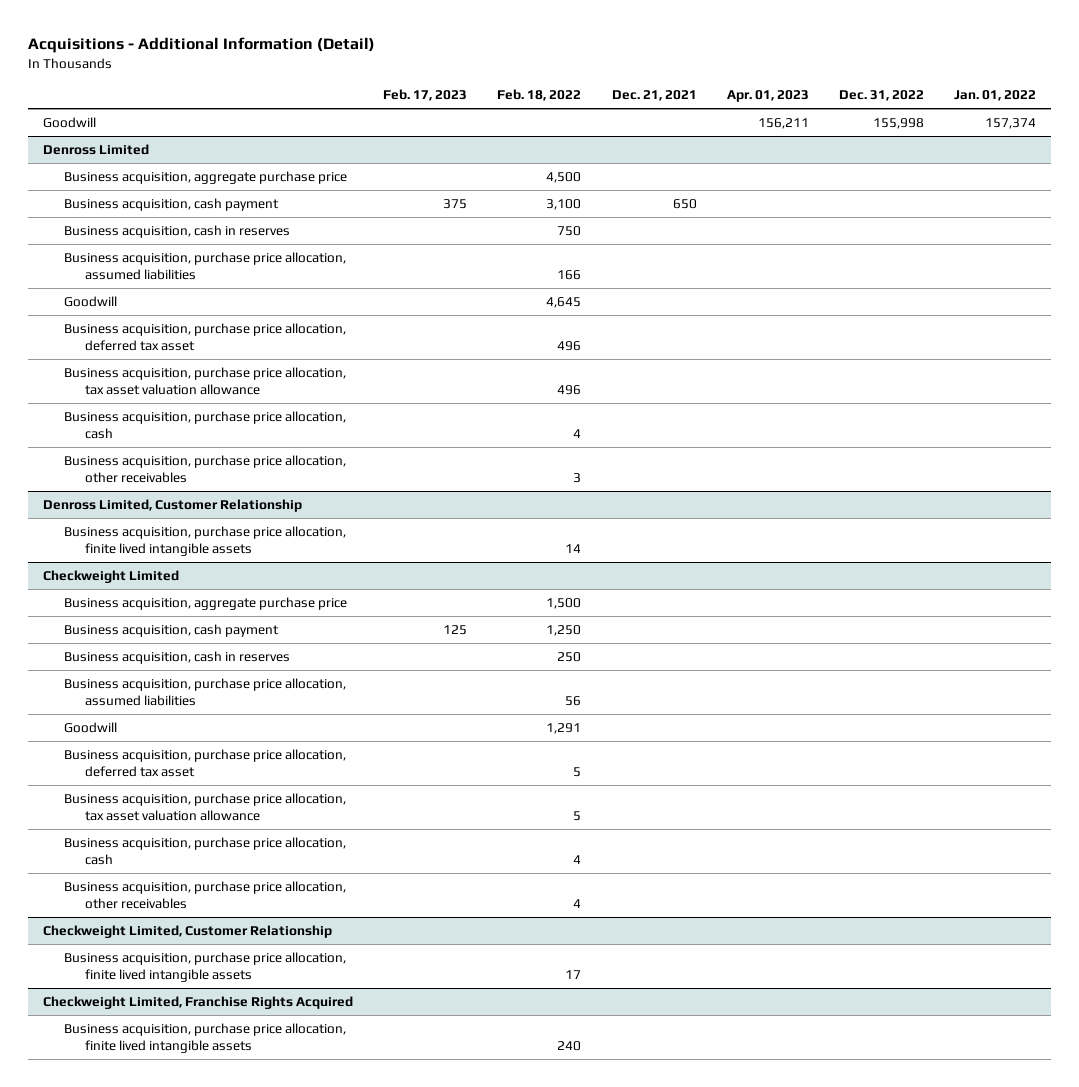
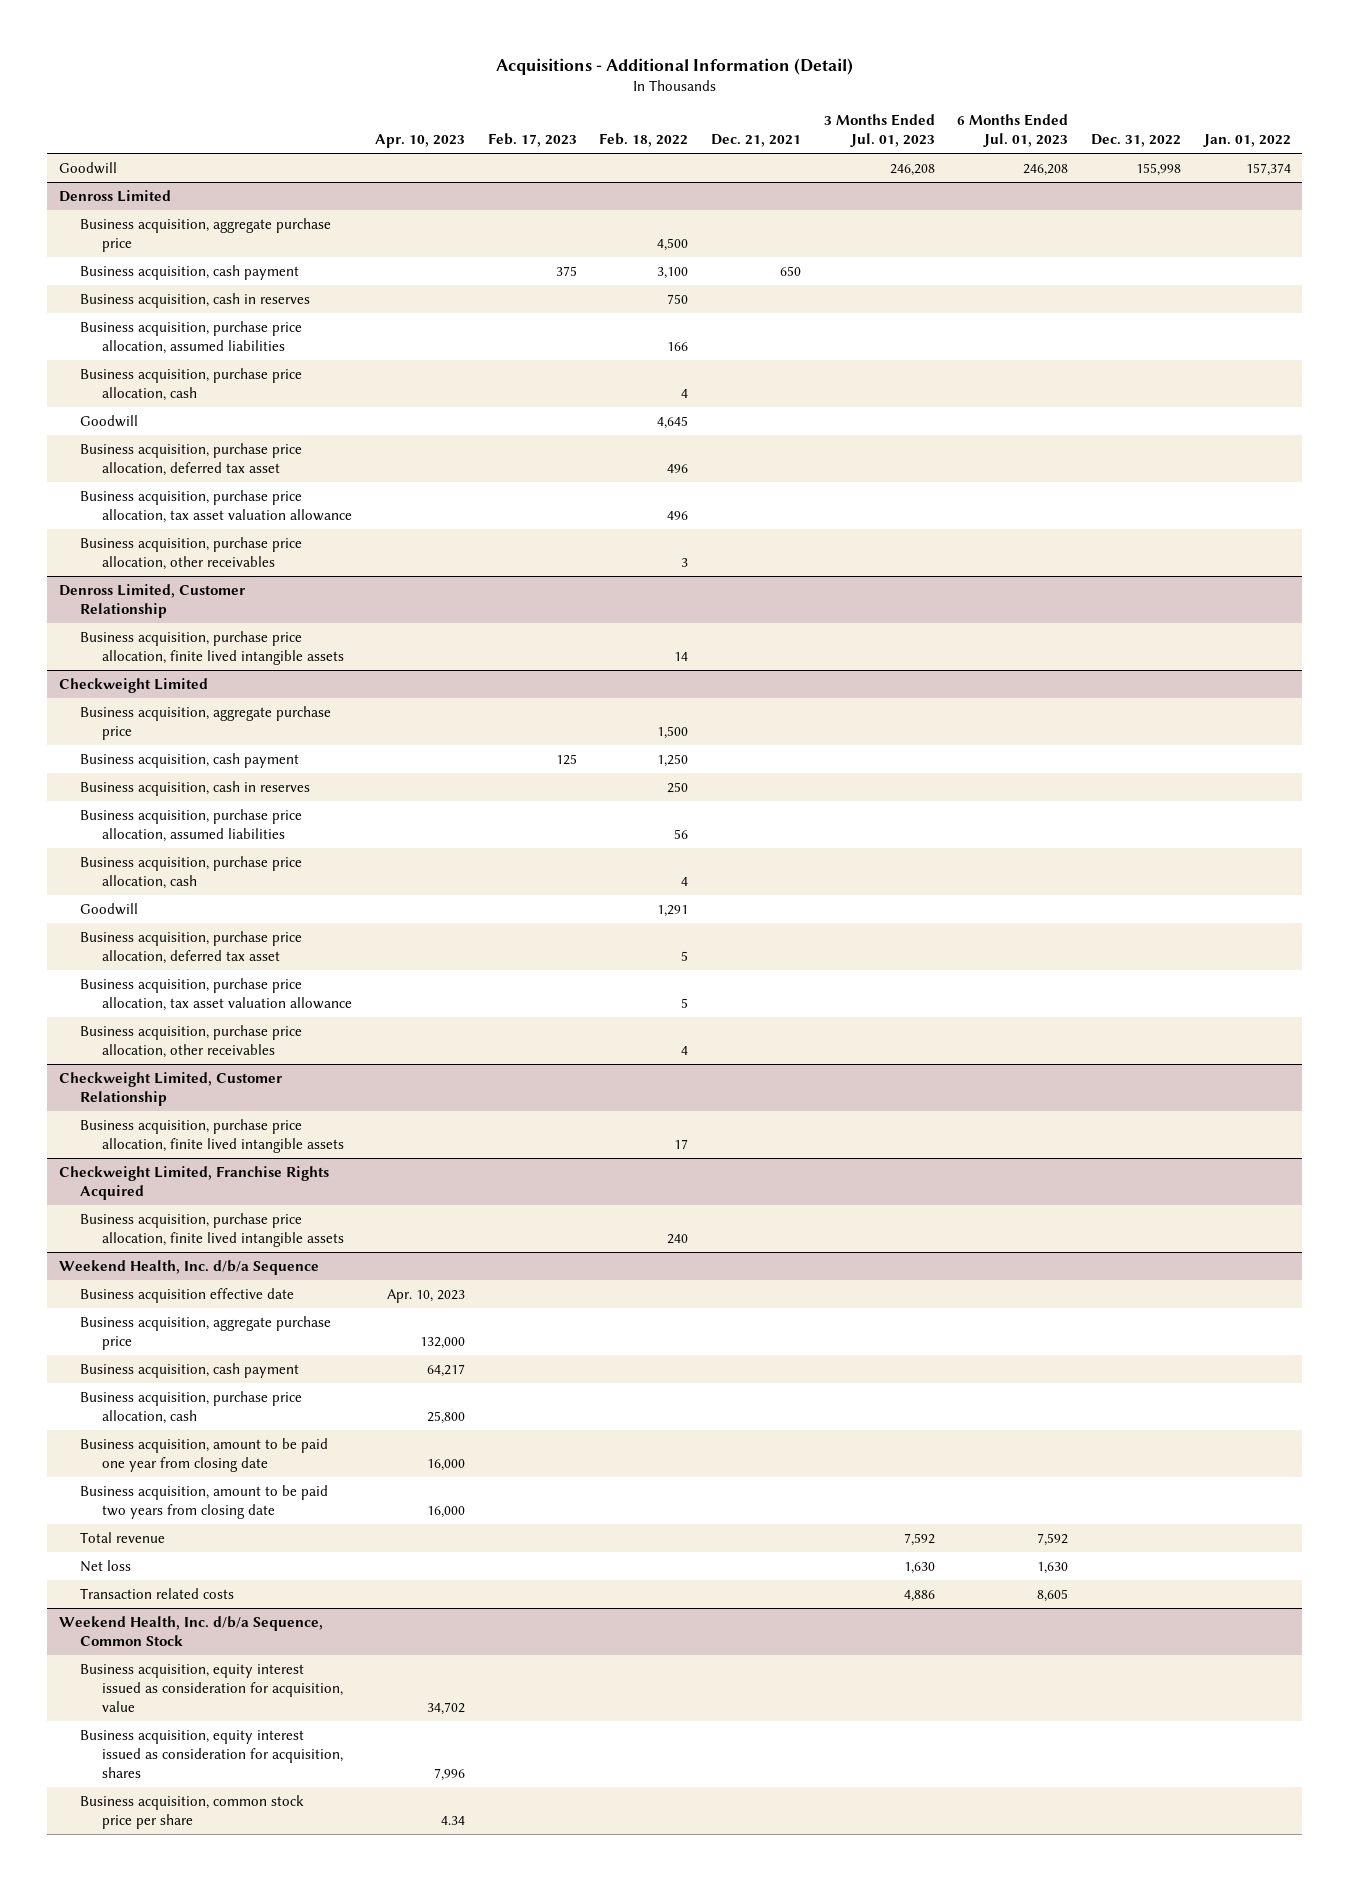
[726,90,809,103] Apr. 01, 2023 -> none
none -> [374,134,465,149] Apr. 10, 2023
none -> [823,114,935,148] 3 Months Ended Jul. 01, 2023
none -> [957,114,1069,148] 6 Months Ended Jul. 01, 2023
[63,410,346,439] Business acquisition, purchase price allocation, cash -> [80,367,303,401] Business acquisition, purchase price allocation, cash
[63,836,346,865] Business acquisition, purchase price allocation, cash -> [80,855,303,889] Business acquisition, purchase price allocation, cash
none -> [58,1259,319,1275] Weekend Health, Inc. d/b/a Sequence
none -> [80,1287,295,1303] Business acquisition effective date
none -> [80,1315,332,1350] Business acquisition, aggregate purchase price
none -> [80,1362,300,1378] Business acquisition, cash payment
none -> [80,1390,303,1424] Business acquisition, purchase price allocation, cash
none -> [80,1437,329,1472] Business acquisition, amount to be paid one year from closing date
none -> [80,1484,329,1519] Business acquisition, amount to be paid two years from closing date
none -> [80,1531,166,1543] Total revenue
none -> [80,1559,132,1572] Net loss
none -> [80,1587,235,1599] Transaction related costs
none -> [58,1615,323,1646] Weekend Health, Inc. d/b/a Sequence, Common Stock
none -> [80,1663,344,1712] Business acquisition, equity interest issued as consideration for acquisition, value
none -> [80,1729,344,1778] Business acquisition, equity interest issued as consideration for acquisition, shares
none -> [80,1794,305,1829] Business acquisition, common stock price per share

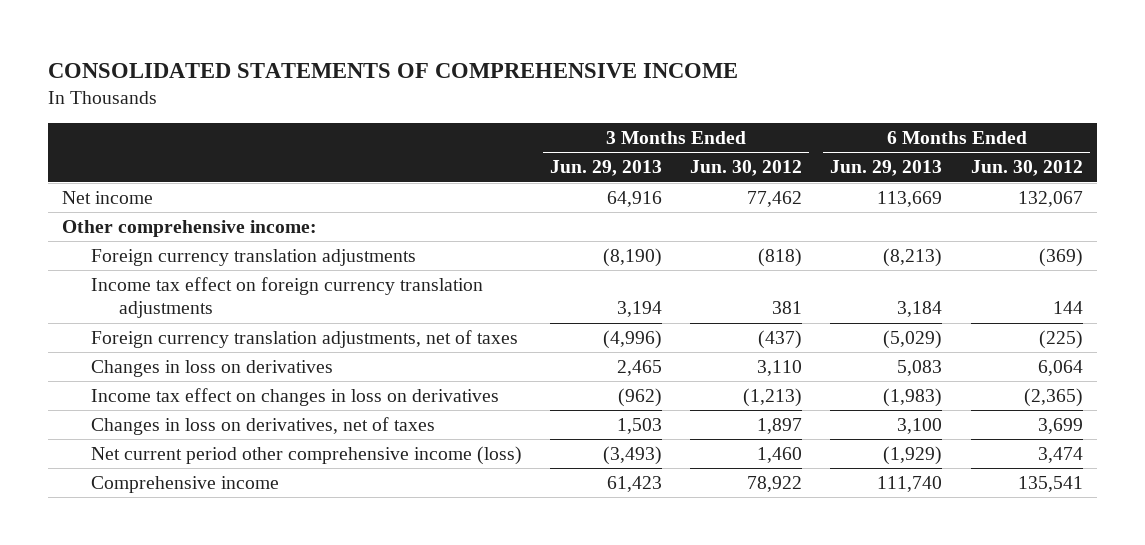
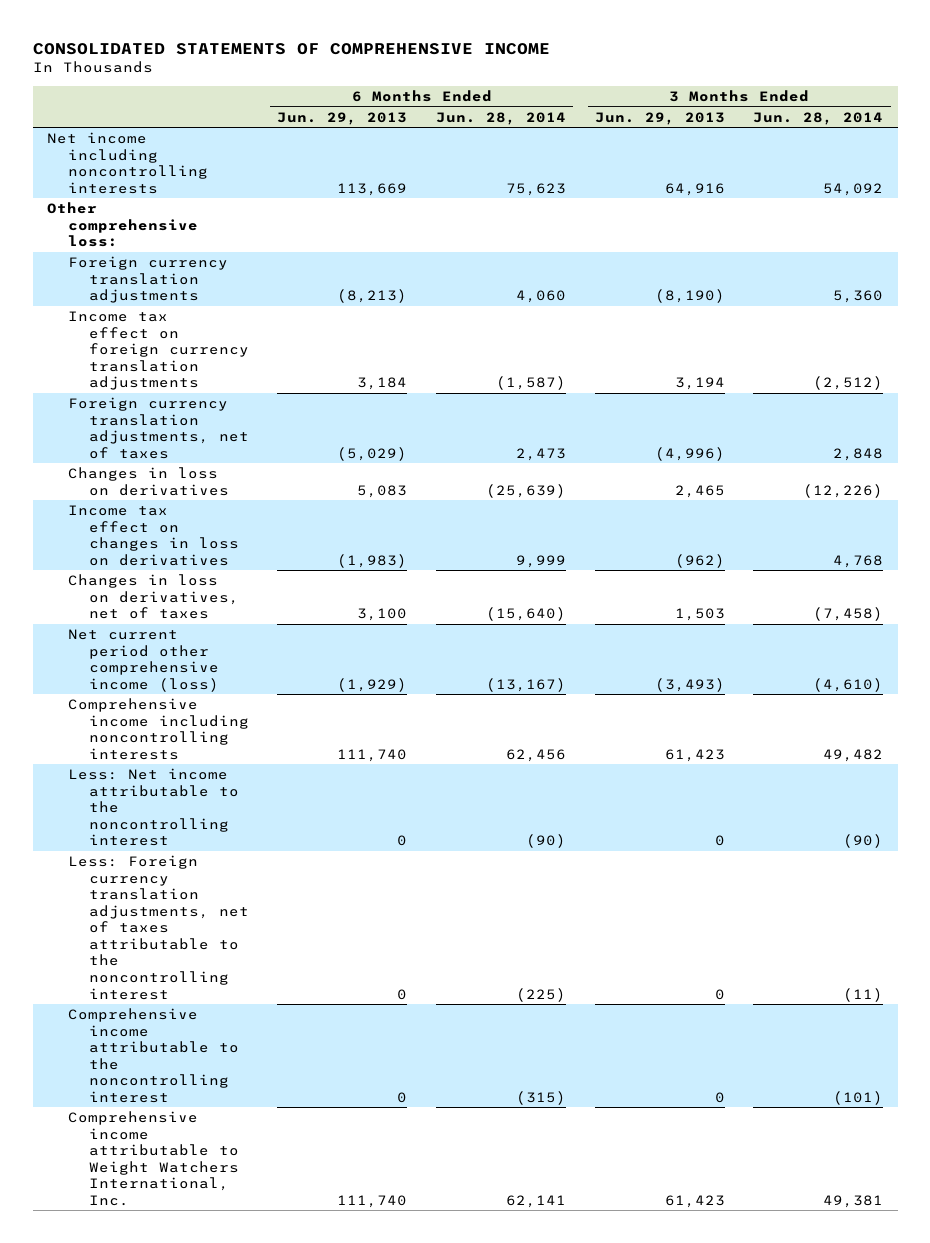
[690,160,803,177] Jun. 30, 2012 -> none
[970,160,1083,177] Jun. 30, 2012 -> none
none -> [435,111,566,125] Jun. 28, 2014
none -> [753,111,884,125] Jun. 28, 2014
[61,190,153,204] Net income -> [46,132,208,194] Net income including noncontrolling interests
[61,219,317,237] Other comprehensive income: -> [46,202,198,248] Other comprehensive loss:
[90,475,279,493] Comprehensive income -> [67,698,249,760] Comprehensive income including noncontrolling interests
none -> [67,768,239,847] Less: Net income attributable to the noncontrolling interest
none -> [67,855,249,1000] Less: Foreign currency translation adjustments, net of taxes attributable to the noncontrolling interest
none -> [67,1008,239,1103] Comprehensive income attributable to the noncontrolling interest
none -> [67,1111,239,1206] Comprehensive income attributable to Weight Watchers International, Inc.

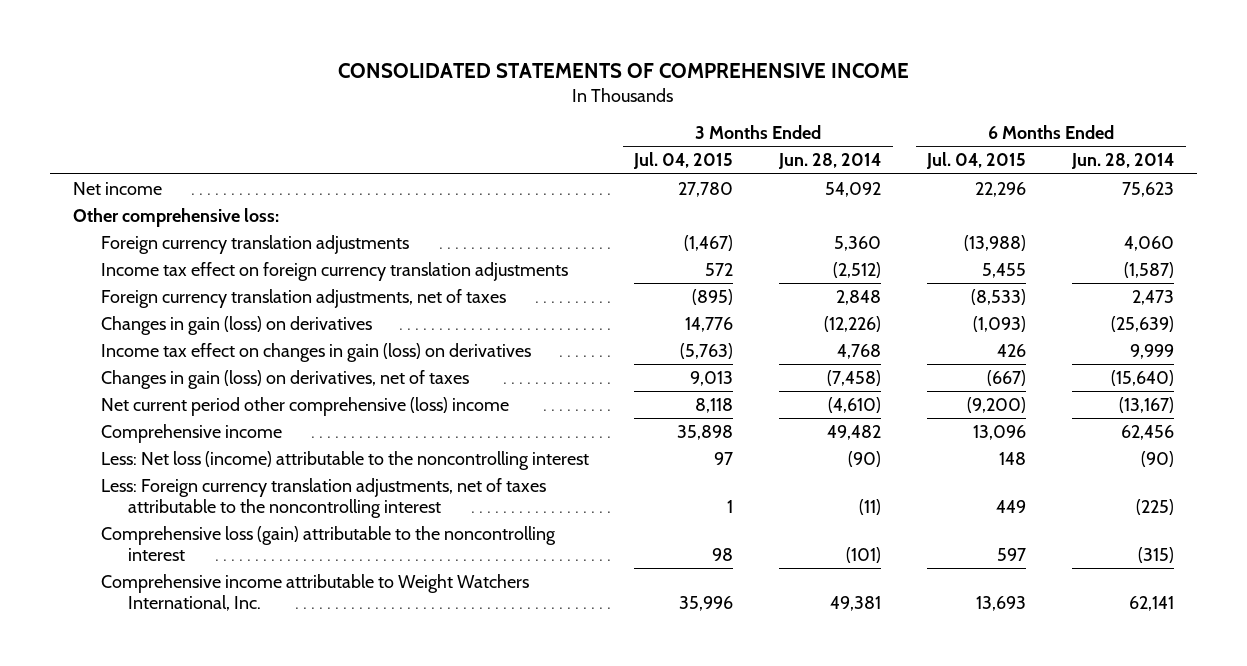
[277,111,408,125] Jun. 29, 2013 -> none
[594,111,725,125] Jun. 29, 2013 -> none
none -> [633,152,734,170] Jul. 04, 2015
none -> [926,152,1027,170] Jul. 04, 2015
[46,132,208,194] Net income including noncontrolling interests -> [72,181,162,195] Net income
[67,467,229,496] Changes in loss on derivatives -> [100,315,372,335] Changes in gain (loss) on derivatives
[67,505,239,566] Income tax effect on changes in loss on derivatives -> [100,342,531,362] Income tax effect on changes in gain (loss) on derivatives
[67,574,239,620] Changes in loss on derivatives, net of taxes -> [100,369,469,389] Changes in gain (loss) on derivatives, net of taxes
[67,629,219,692] Net current period other comprehensive income (loss) -> [100,396,509,416] Net current period other comprehensive (loss) income
[67,698,249,760] Comprehensive income including noncontrolling interests -> [100,423,282,443] Comprehensive income
[67,768,239,847] Less: Net income attributable to the noncontrolling interest -> [100,450,589,470] Less: Net loss (income) attributable to the noncontrolling interest
[67,1008,239,1103] Comprehensive income attributable to the noncontrolling interest -> [100,525,556,562] Comprehensive loss (gain) attributable to the noncontrolling interest

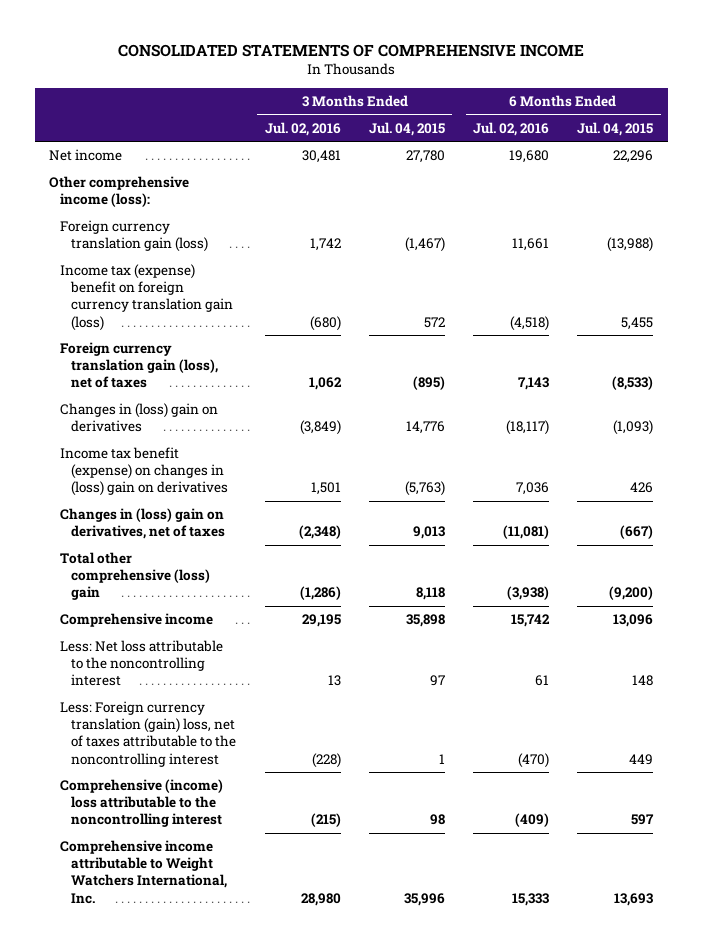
[778,153,882,170] Jun. 28, 2014 -> none
[1071,153,1175,170] Jun. 28, 2014 -> none
none -> [264,121,341,136] Jul. 02, 2016
none -> [473,121,550,136] Jul. 02, 2016
[72,207,279,227] Other comprehensive loss: -> [49,176,190,208] Other comprehensive income (loss):
[100,234,409,254] Foreign currency translation adjustments -> [60,220,209,253] Foreign currency translation gain (loss)
[100,261,568,281] Income tax effect on foreign currency translation adjustments -> [60,264,234,331] Income tax (expense) benefit on foreign currency translation gain (loss)
[100,288,506,308] Foreign currency translation adjustments, net of taxes -> [60,342,219,389] Foreign currency translation gain (loss), net of taxes
[100,315,372,335] Changes in gain (loss) on derivatives -> [60,403,219,433] Changes in (loss) gain on derivatives
[100,342,531,362] Income tax effect on changes in gain (loss) on derivatives -> [60,447,229,497] Income tax benefit (expense) on changes in (loss) gain on derivatives
[100,369,469,389] Changes in gain (loss) on derivatives, net of taxes -> [60,508,226,540] Changes in (loss) gain on derivatives, net of taxes
[100,396,509,416] Net current period other comprehensive (loss) income -> [60,552,211,601] Total other comprehensive (loss) gain
[100,450,589,470] Less: Net loss (income) attributable to the noncontrolling interest -> [60,640,224,687] Less: Net loss attributable to the noncontrolling interest
[100,477,546,519] Less: Foreign currency translation adjustments, net of taxes attributable to the noncontrolling interest -> [60,701,237,767] Less: Foreign currency translation (gain) loss, net of taxes attributable to the noncontrolling interest
[100,525,556,562] Comprehensive loss (gain) attributable to the noncontrolling interest -> [60,779,224,828] Comprehensive (income) loss attributable to the noncontrolling interest

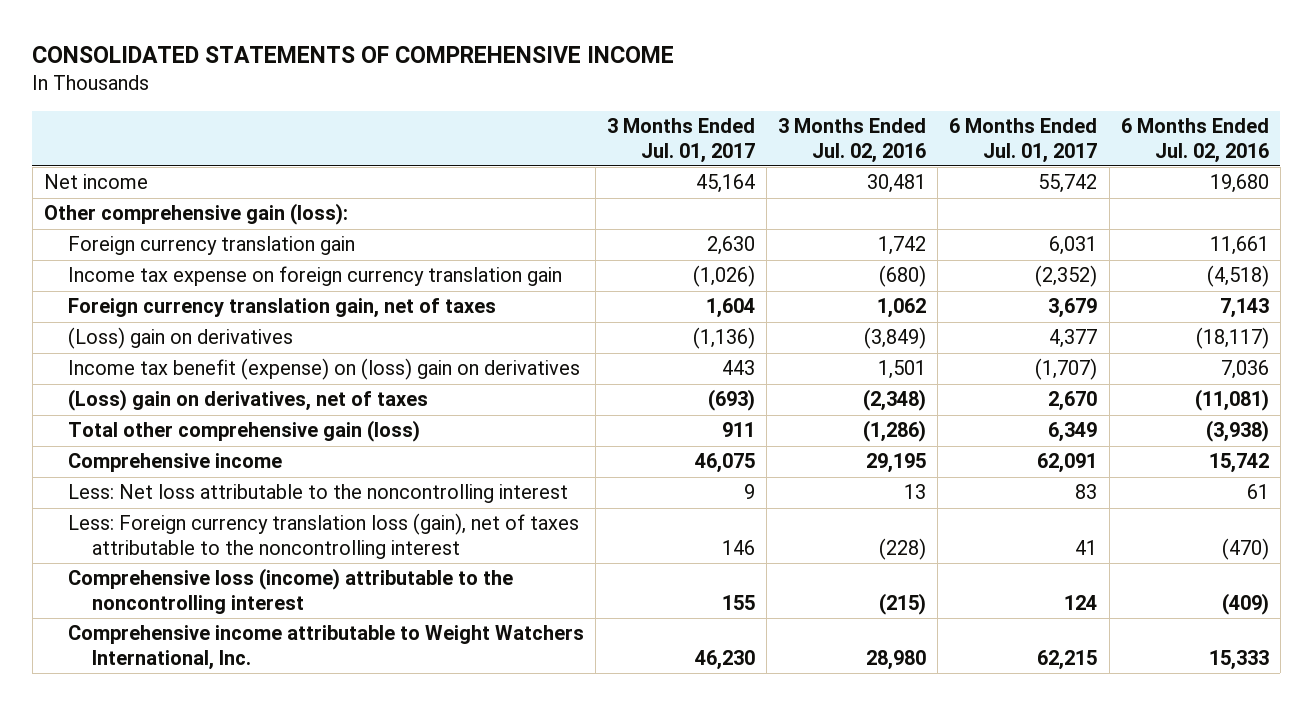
[368,121,445,136] Jul. 04, 2015 -> none
[577,121,654,136] Jul. 04, 2015 -> none
none -> [607,118,756,163] 3 Months Ended Jul. 01, 2017
none -> [949,118,1098,163] 6 Months Ended Jul. 01, 2017
[49,176,190,208] Other comprehensive income (loss): -> [43,203,348,226] Other comprehensive gain (loss):
[60,220,209,253] Foreign currency translation gain (loss) -> [68,236,356,256] Foreign currency translation gain
[60,264,234,331] Income tax (expense) benefit on foreign currency translation gain (loss) -> [68,266,563,287] Income tax expense on foreign currency translation gain
[60,342,219,389] Foreign currency translation gain (loss), net of taxes -> [68,298,497,319] Foreign currency translation gain, net of taxes
[60,403,219,433] Changes in (loss) gain on derivatives -> [68,327,294,350] (Loss) gain on derivatives
[60,447,229,497] Income tax benefit (expense) on changes in (loss) gain on derivatives -> [68,358,581,381] Income tax benefit (expense) on (loss) gain on derivatives
[60,508,226,540] Changes in (loss) gain on derivatives, net of taxes -> [68,389,429,412] (Loss) gain on derivatives, net of taxes
[60,552,211,601] Total other comprehensive (loss) gain -> [68,420,421,443] Total other comprehensive gain (loss)
[60,701,237,767] Less: Foreign currency translation (gain) loss, net of taxes attributable to the noncontrolling interest -> [68,513,580,560] Less: Foreign currency translation loss (gain), net of taxes attributable to the noncontrolling interest
[60,779,224,828] Comprehensive (income) loss attributable to the noncontrolling interest -> [68,568,514,615] Comprehensive loss (income) attributable to the noncontrolling interest

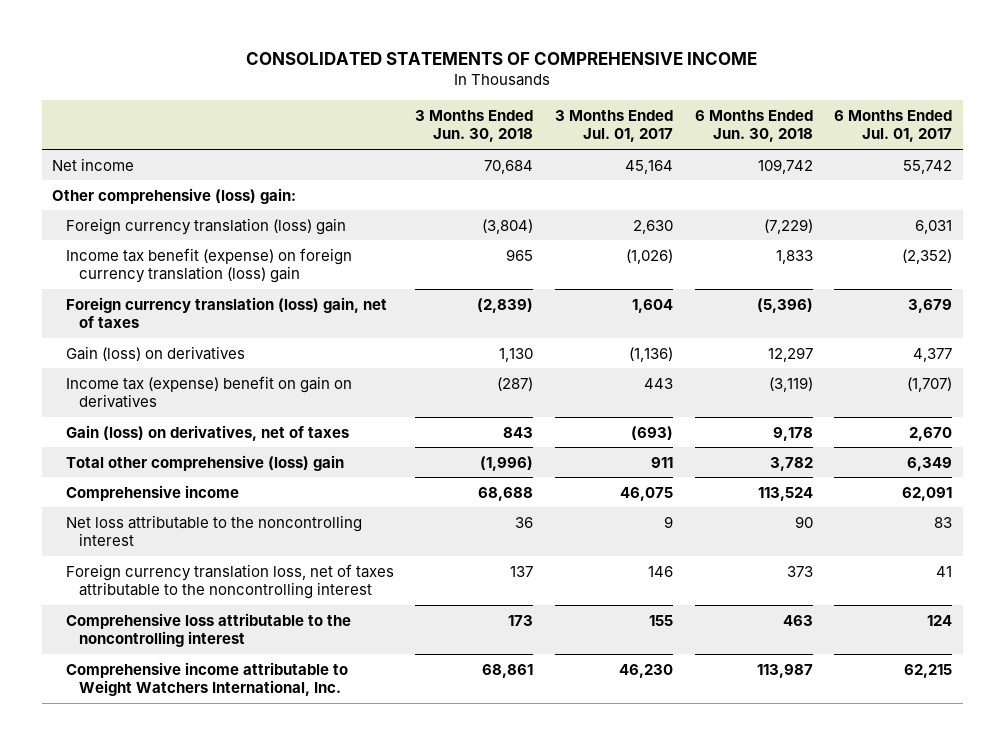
[778,118,927,163] 3 Months Ended Jul. 02, 2016 -> none
[1120,118,1269,163] 6 Months Ended Jul. 02, 2016 -> none
none -> [415,109,534,143] 3 Months Ended Jun. 30, 2018
none -> [694,109,813,143] 6 Months Ended Jun. 30, 2018
[43,203,348,226] Other comprehensive gain (loss): -> [52,187,297,204] Other comprehensive (loss) gain:
[68,236,356,256] Foreign currency translation gain -> [65,217,346,235] Foreign currency translation (loss) gain
[68,266,563,287] Income tax expense on foreign currency translation gain -> [65,247,352,284] Income tax benefit (expense) on foreign currency translation (loss) gain
[68,298,497,319] Foreign currency translation gain, net of taxes -> [65,296,387,329] Foreign currency translation (loss) gain, net of taxes
[68,327,294,350] (Loss) gain on derivatives -> [65,345,245,361] Gain (loss) on derivatives
[68,358,581,381] Income tax benefit (expense) on (loss) gain on derivatives -> [65,375,352,409] Income tax (expense) benefit on gain on derivatives
[68,389,429,412] (Loss) gain on derivatives, net of taxes -> [65,424,349,441] Gain (loss) on derivatives, net of taxes
[68,420,421,443] Total other comprehensive gain (loss) -> [65,454,344,471] Total other comprehensive (loss) gain
[68,484,569,504] Less: Net loss attributable to the noncontrolling interest -> [65,514,362,547] Net loss attributable to the noncontrolling interest
[68,513,580,560] Less: Foreign currency translation loss (gain), net of taxes attributable to the noncontrolling interest -> [65,563,394,600] Foreign currency translation loss, net of taxes attributable to the noncontrolling interest
[68,568,514,615] Comprehensive loss (income) attributable to the noncontrolling interest -> [65,612,351,648] Comprehensive loss attributable to the noncontrolling interest

